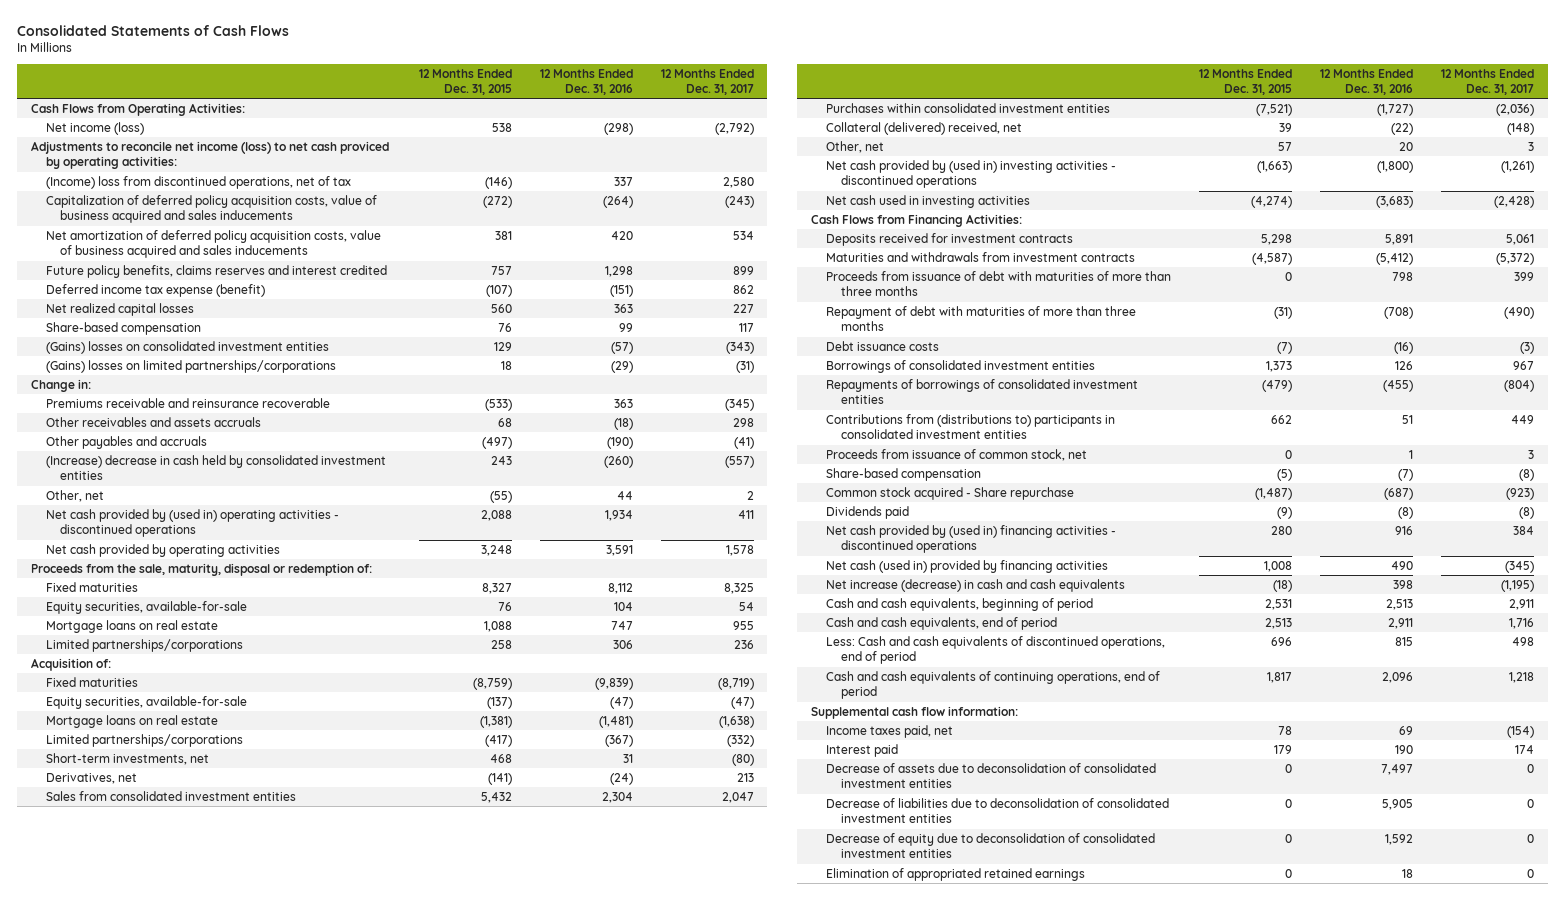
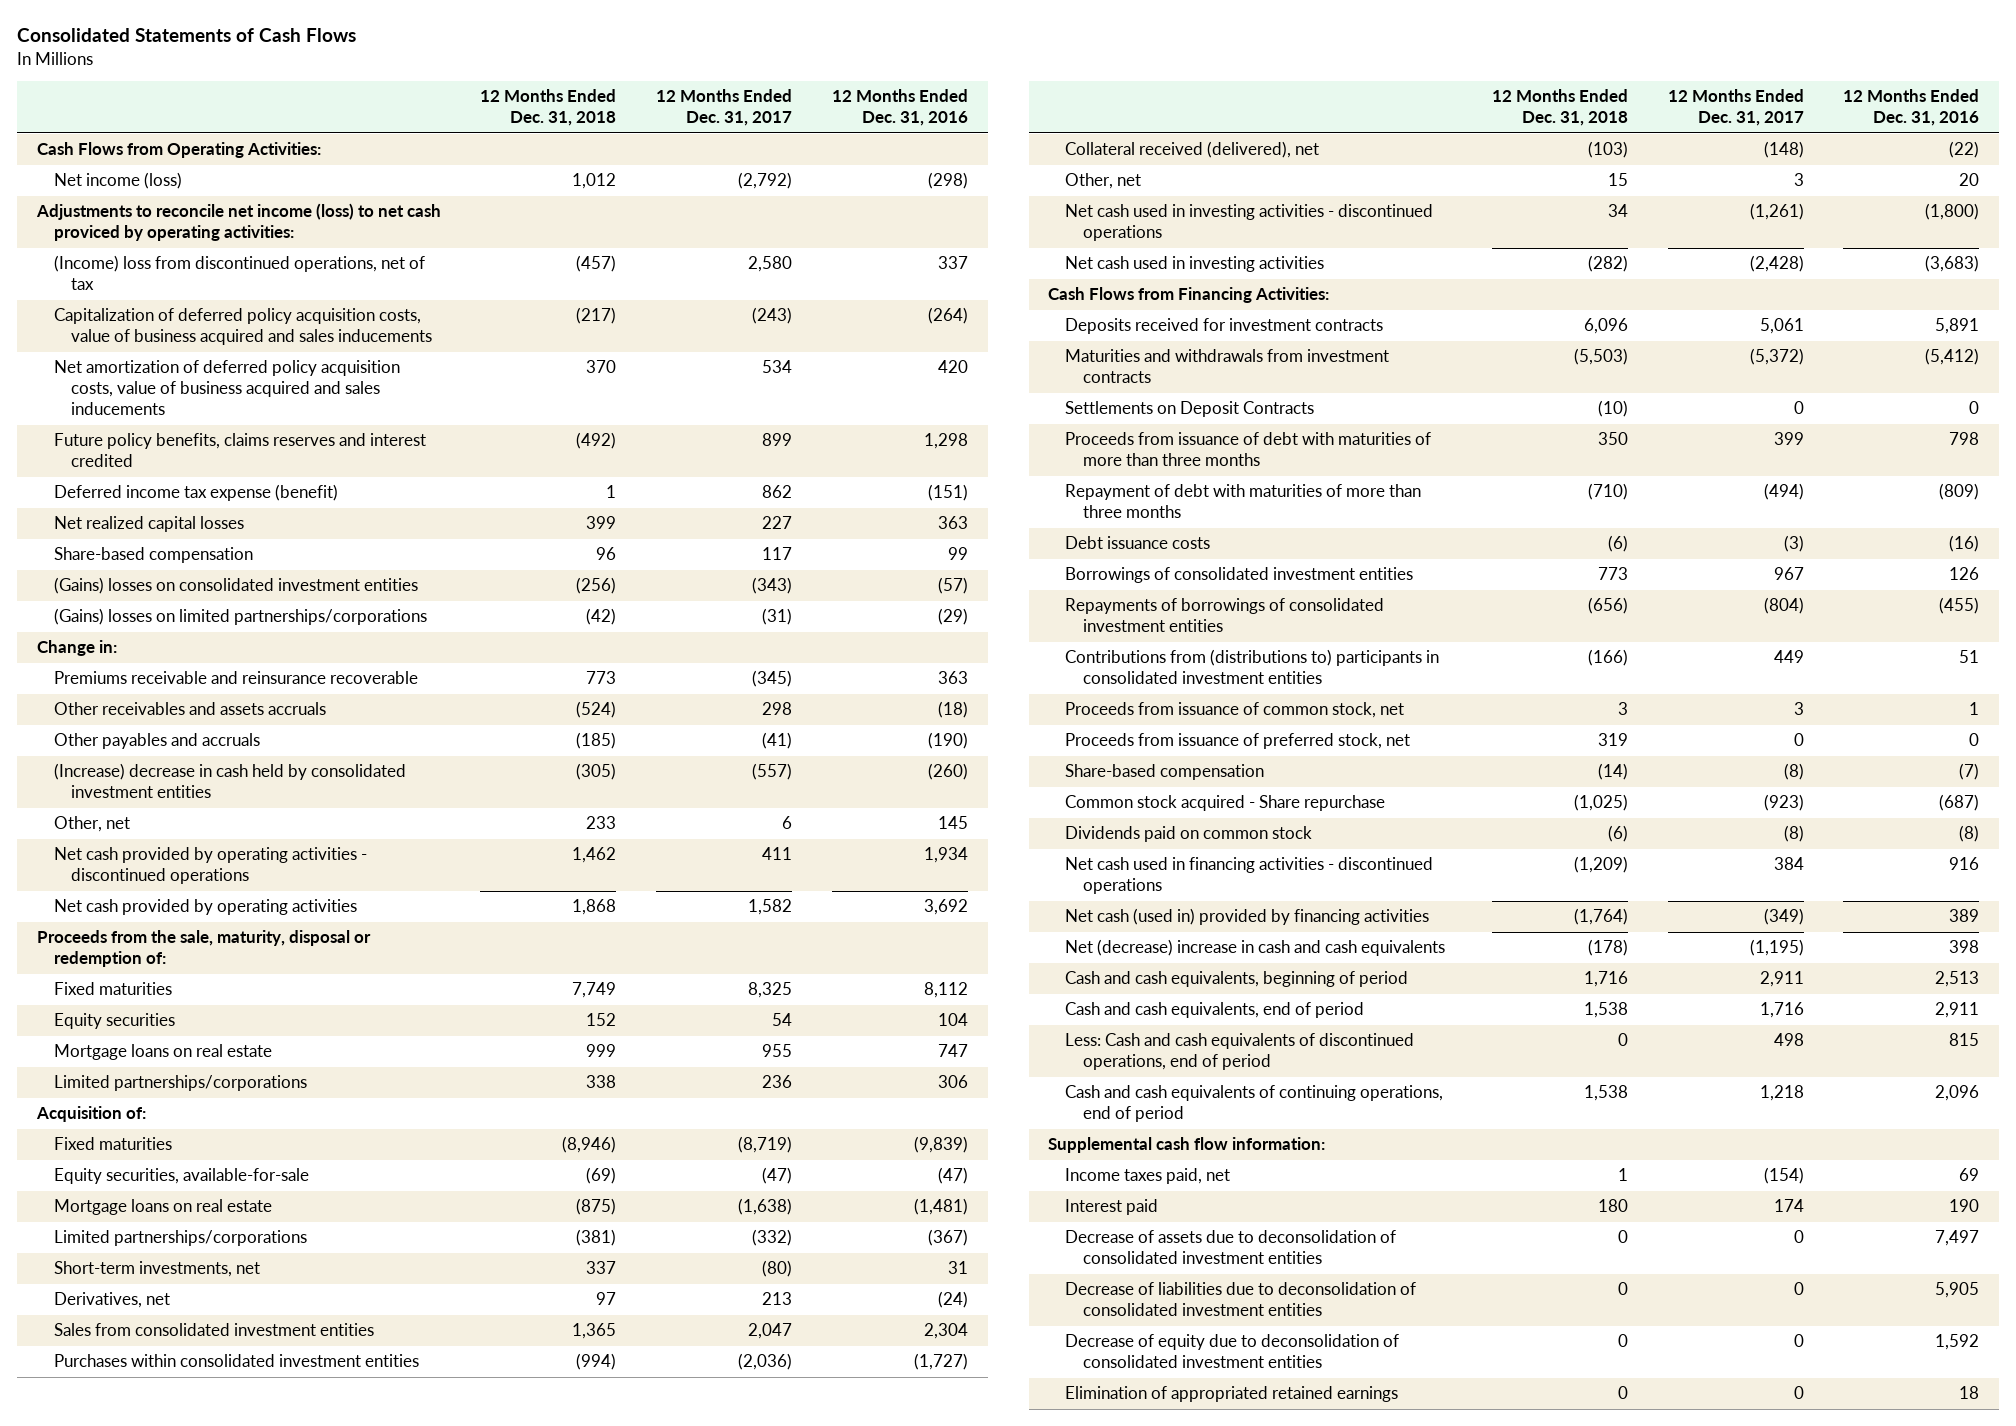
[418,68,512,95] 12 Months Ended Dec. 31, 2015 -> none
none -> [480,89,617,127] 12 Months Ended Dec. 31, 2018
[616,490,633,500] 44 -> [937,816,968,830] 145
[746,490,754,500] 2 -> [782,816,793,830] 6
[45,508,339,538] Net cash provided by (used in) operating activities - discontinued operations -> [53,847,367,885] Net cash provided by operating activities - discontinued operations
[605,544,633,556] 3,591 -> [923,899,968,916] 3,692
[725,544,754,556] 1,578 -> [748,899,793,916] 1,582
[45,600,247,614] Equity securities, available-for-sale -> [53,1013,175,1030] Equity securities
[826,121,1023,135] Collateral (delivered) received, net -> [1065,141,1320,159] Collateral received (delivered), net
[826,159,1117,189] Net cash provided by (used in) investing activities - discontinued operations -> [1065,204,1434,242] Net cash used in investing activities - discontinued operations
none -> [1065,401,1315,418] Settlements on Deposit Contracts
[1383,306,1413,319] (708) -> [1939,483,1980,501] (809)
[1503,306,1534,319] (490) -> [1763,483,1804,501] (494)
none -> [1065,733,1411,750] Proceeds from issuance of preferred stock, net
[826,505,910,519] Dividends paid -> [1065,826,1313,843] Dividends paid on common stock
[826,524,1117,554] Net cash provided by (used in) financing activities - discontinued operations -> [1065,857,1434,895] Net cash used in financing activities - discontinued operations
[1390,560,1413,570] 490 -> [1949,909,1980,923] 389
[1504,560,1534,573] (345) -> [1763,908,1804,926] (349)
[826,578,1126,592] Net increase (decrease) in cash and cash equivalents -> [1065,939,1446,957] Net (decrease) increase in cash and cash equivalents

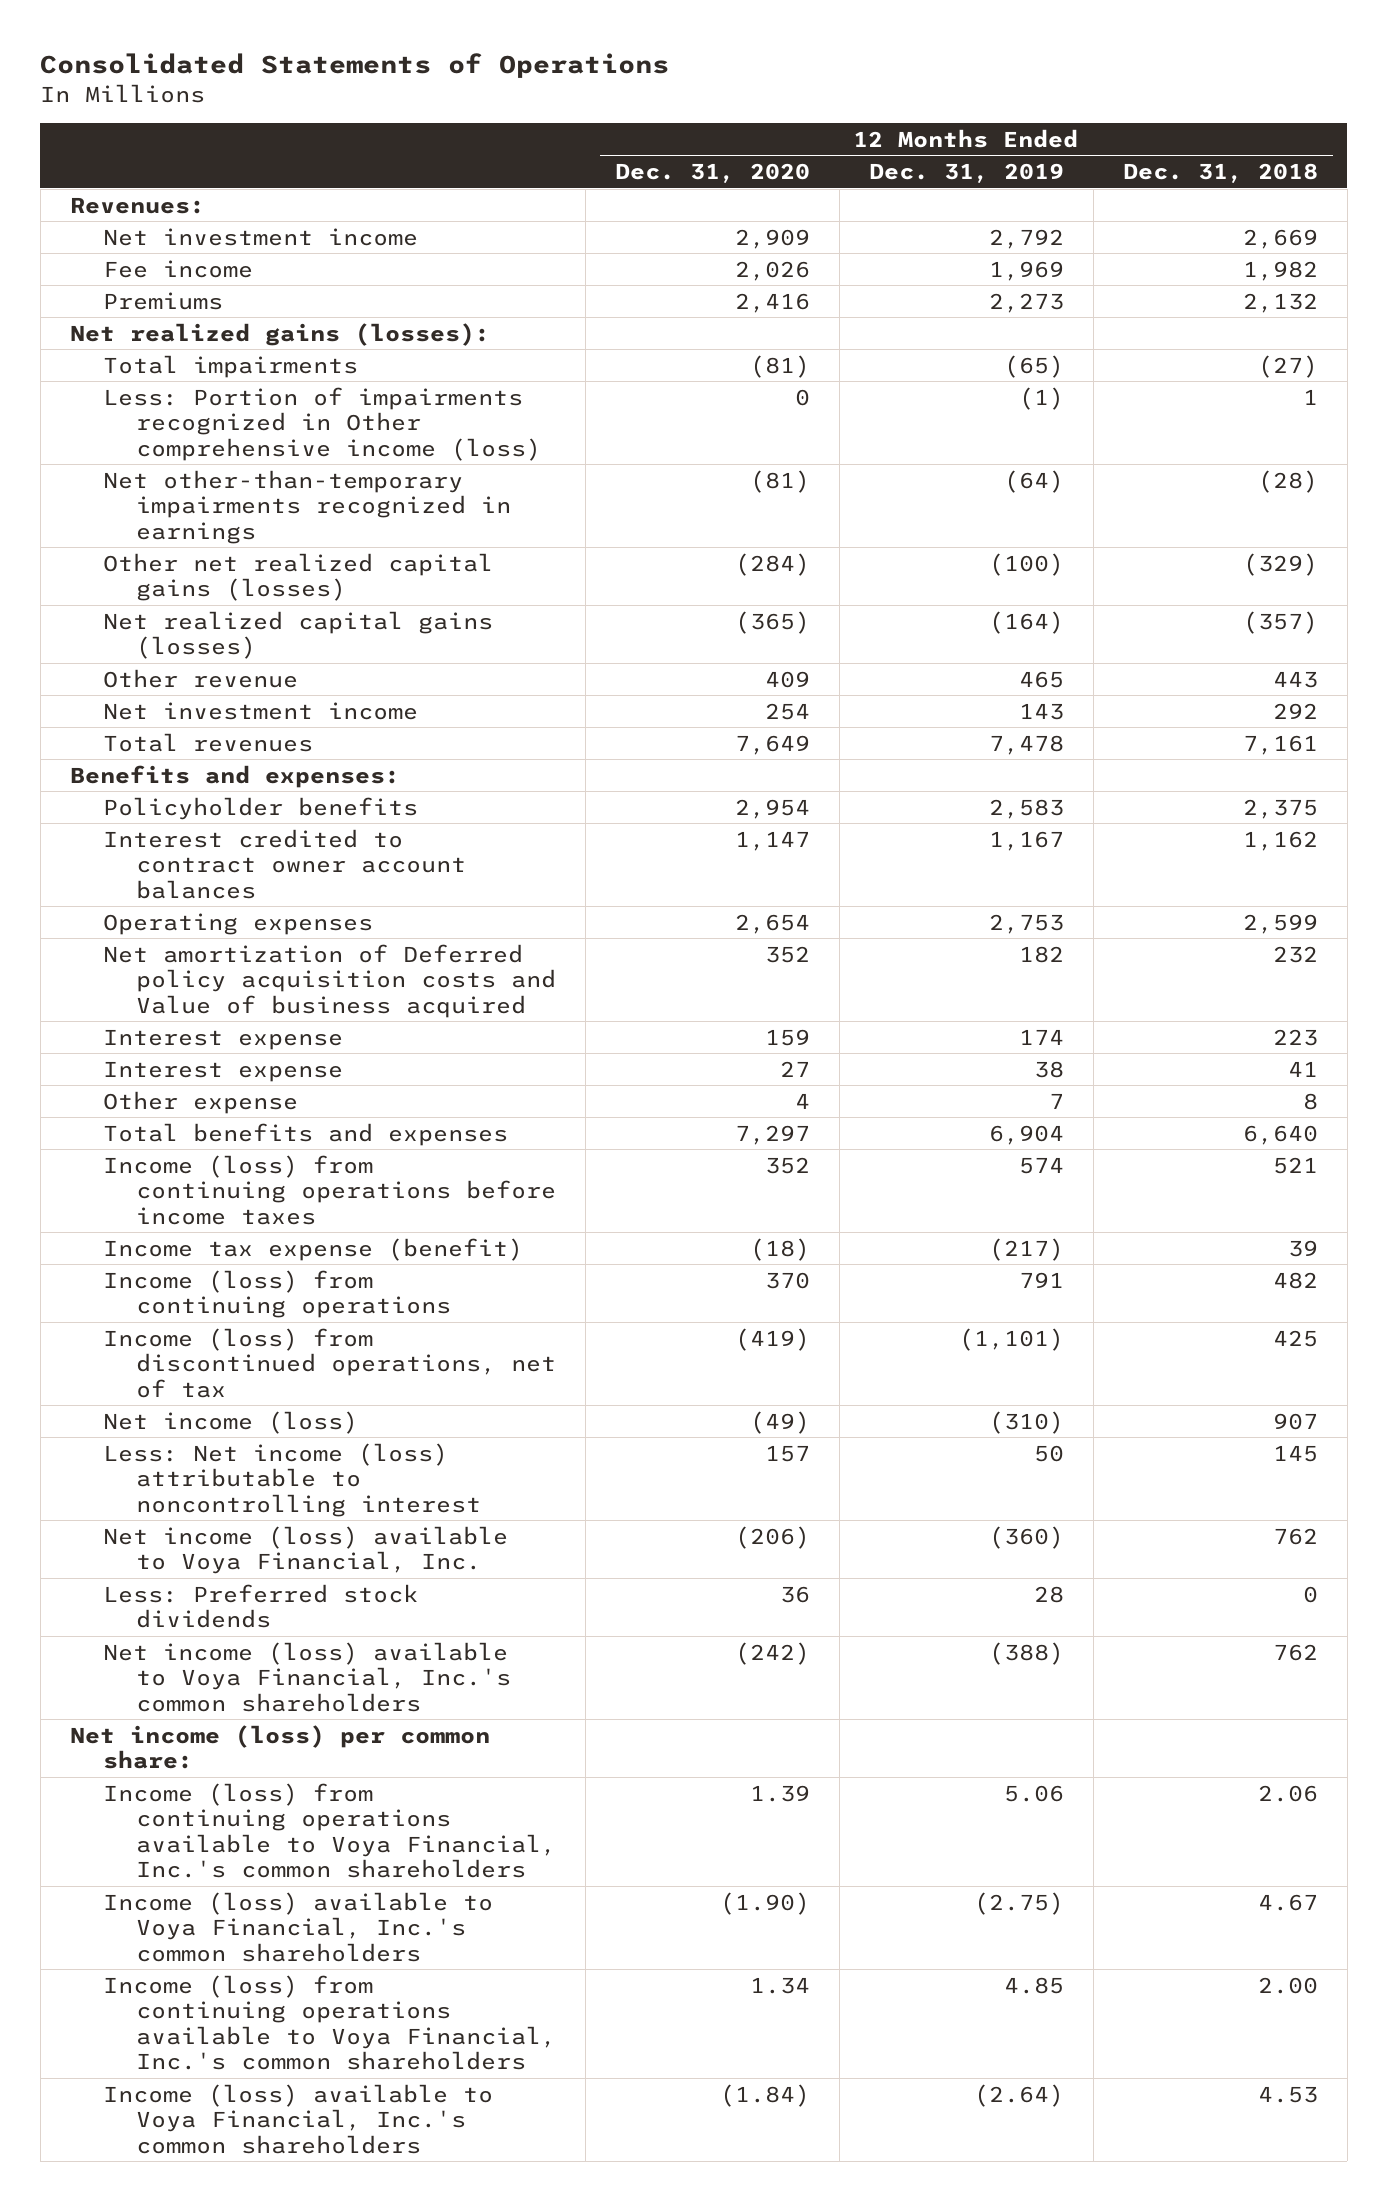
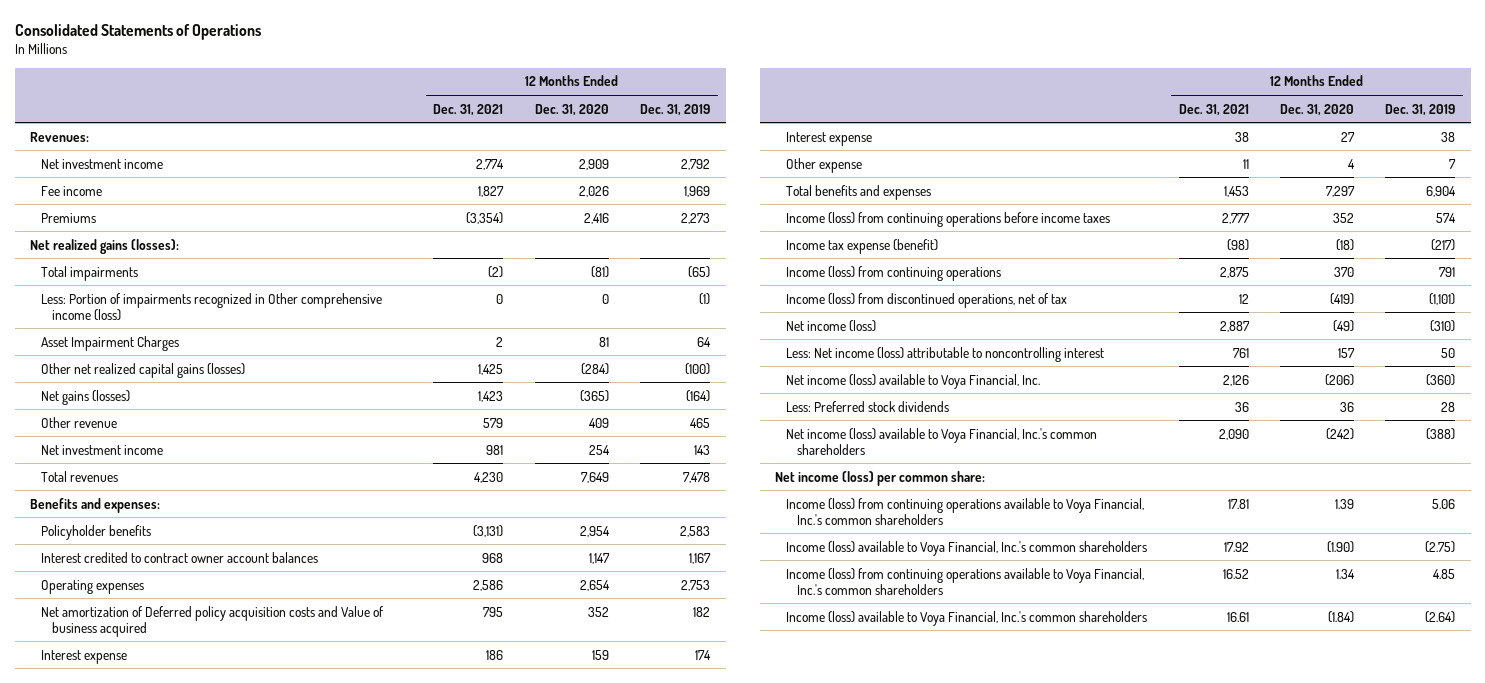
[1122,163,1318,184] Dec. 31, 2018 -> none
none -> [433,103,504,116] Dec. 31, 2021
[102,469,511,544] Net other-than-temporary impairments recognized in earnings -> none
none -> [41,335,180,351] Asset Impairment Charges
[102,610,493,660] Net realized capital gains (losses) -> [41,389,131,405] Net gains (losses)

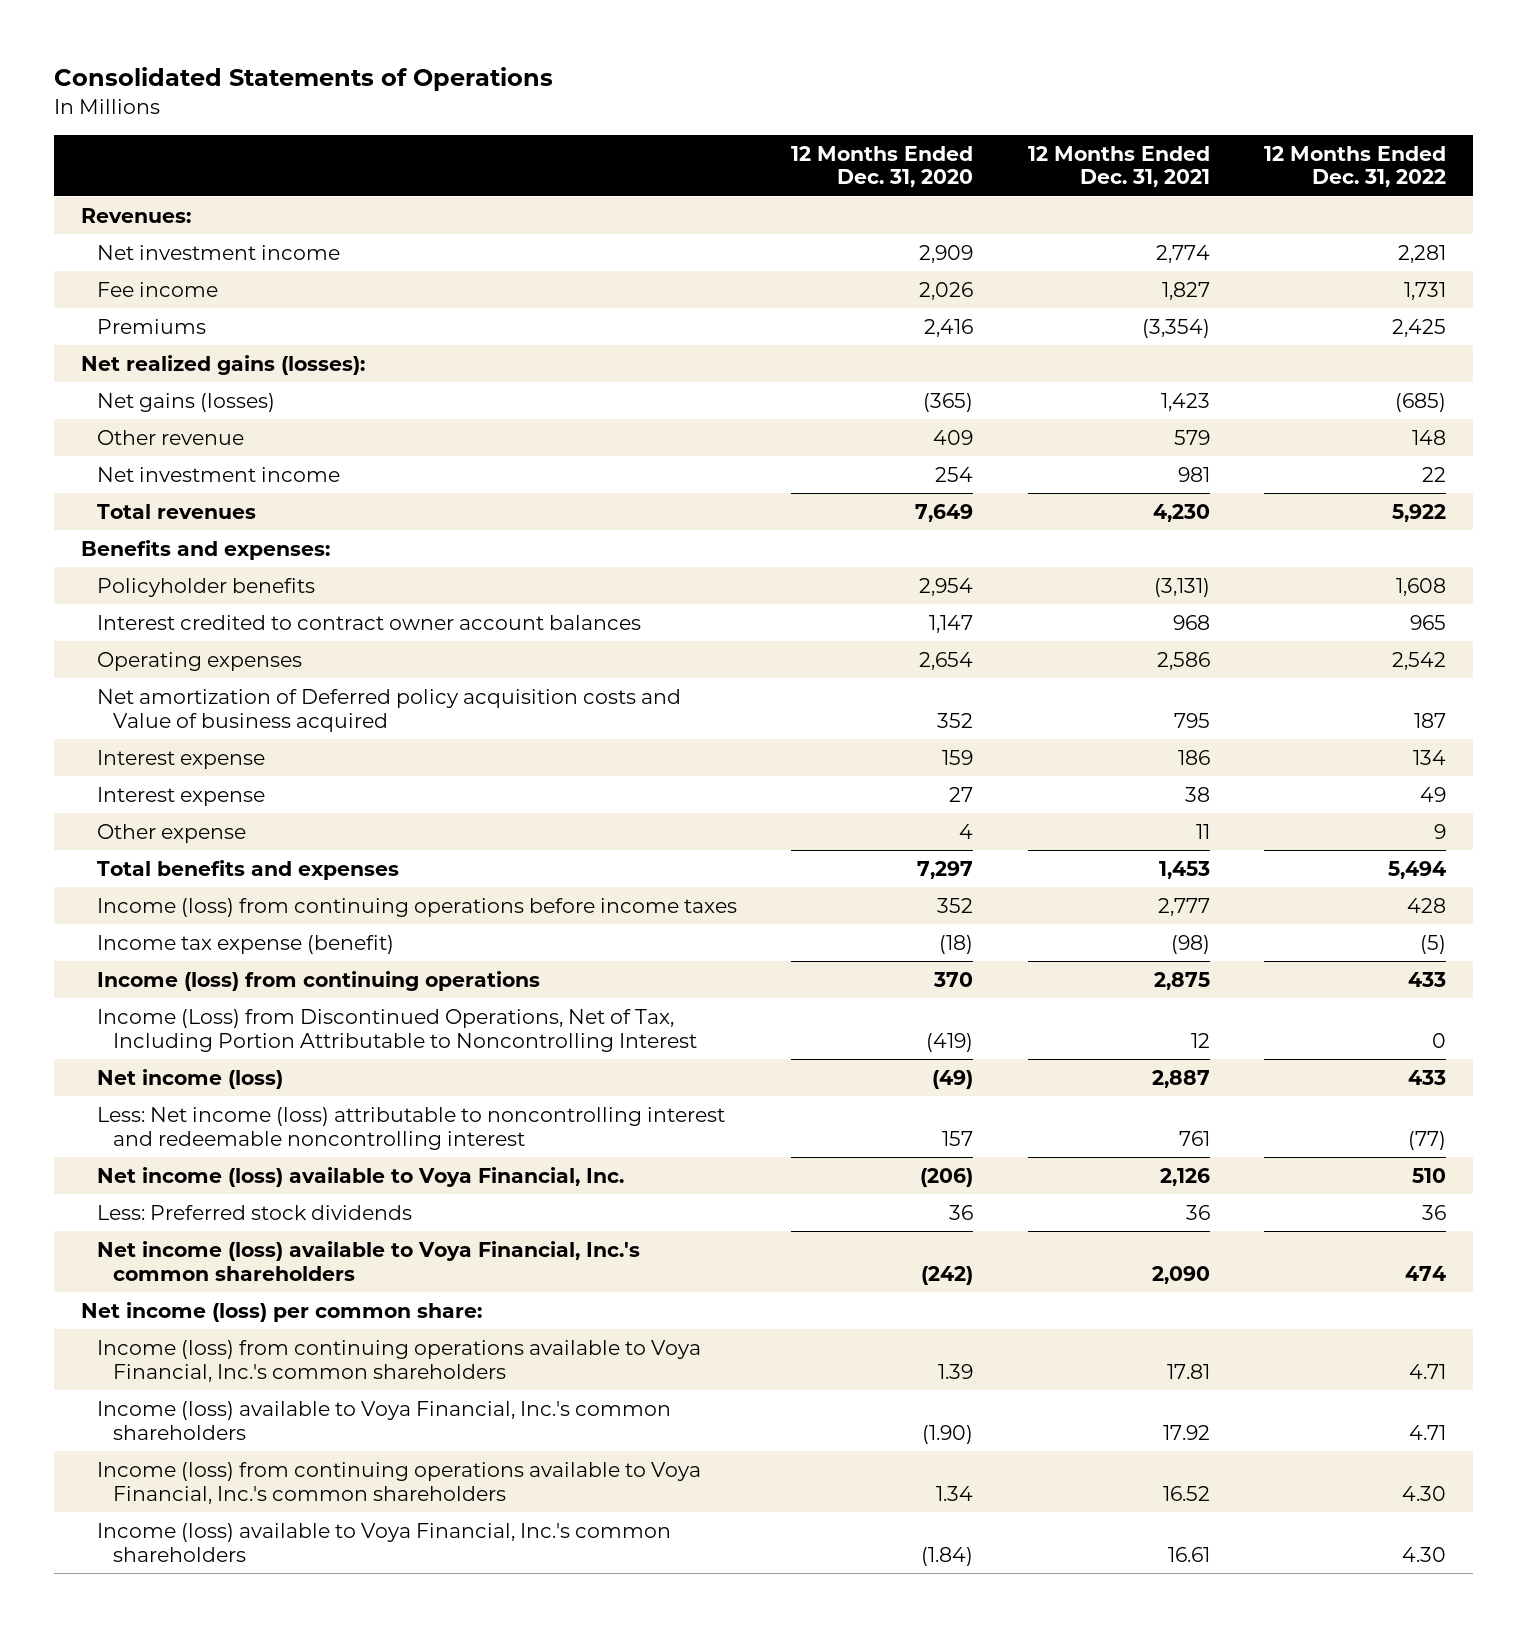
[639,103,710,116] Dec. 31, 2019 -> none
none -> [1263,145,1446,188] 12 Months Ended Dec. 31, 2022
[41,265,139,281] Total impairments -> none
[41,292,383,321] Less: Portion of impairments recognized in Other comprehensive income (loss) -> none
[41,335,180,351] Asset Impairment Charges -> none
[41,362,246,378] Other net realized capital gains (losses) -> none
[786,292,1068,308] Income (loss) from discontinued operations, net of tax -> [96,1008,697,1052] Income (Loss) from Discontinued Operations, Net of Tax, Including Portion Attributable to Noncontrolling Interest
[786,346,1105,362] Less: Net income (loss) attributable to noncontrolling interest -> [96,1106,725,1150] Less: Net income (loss) attributable to noncontrolling interest and redeemable noncontrolling interest

